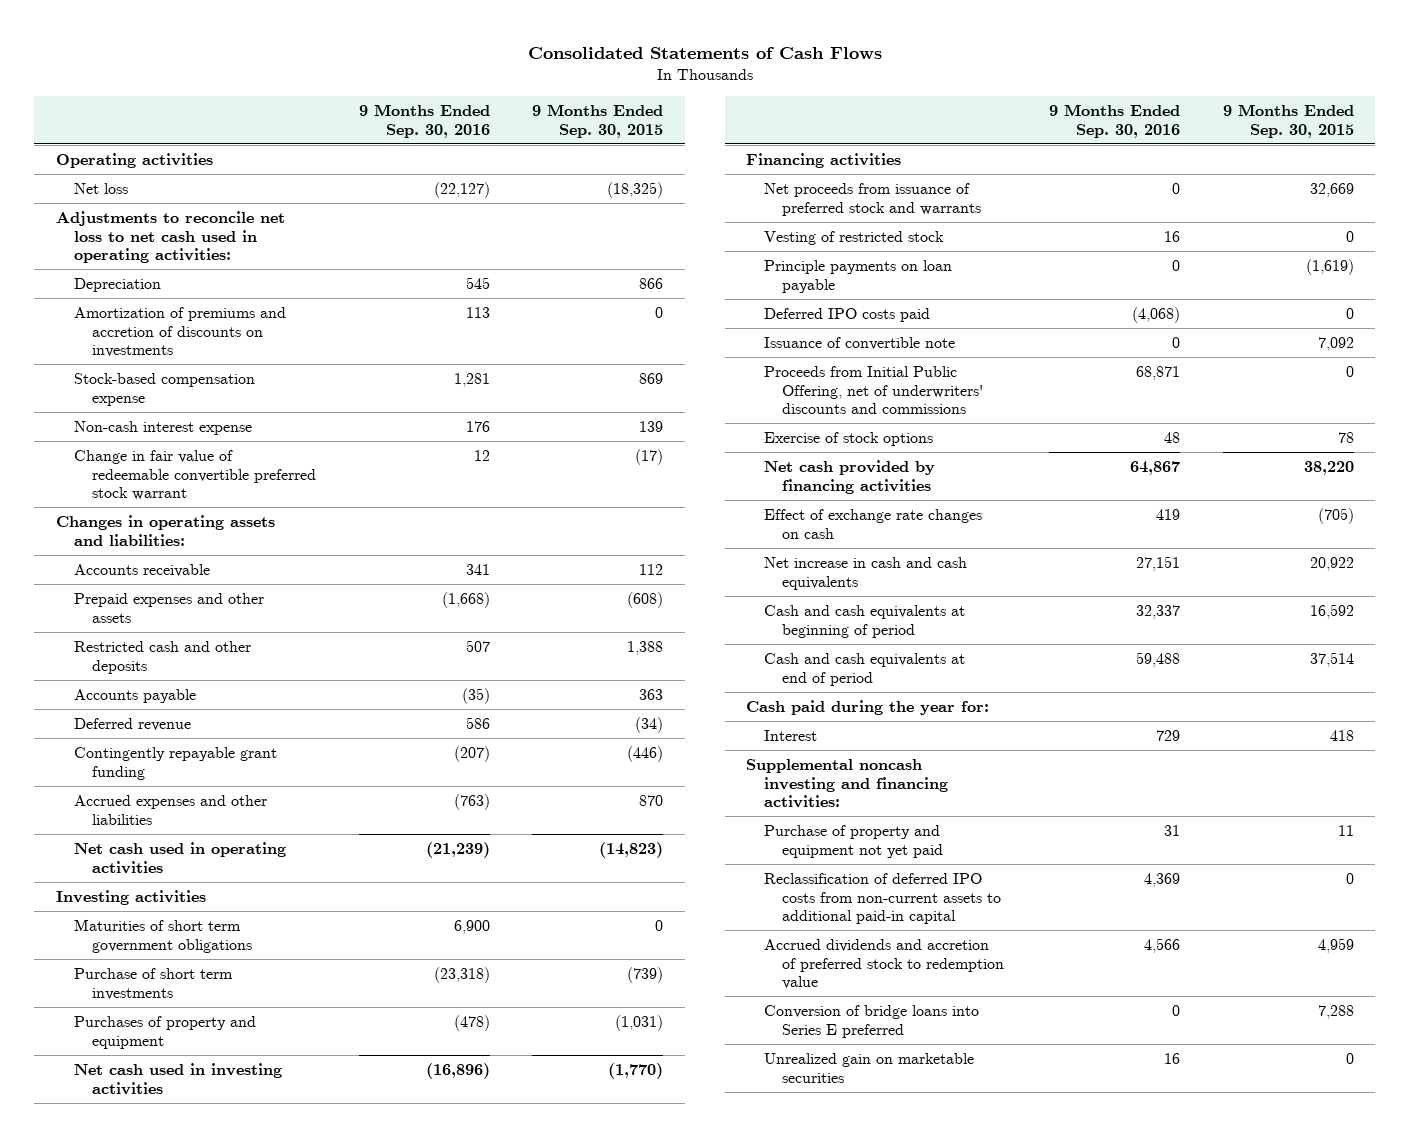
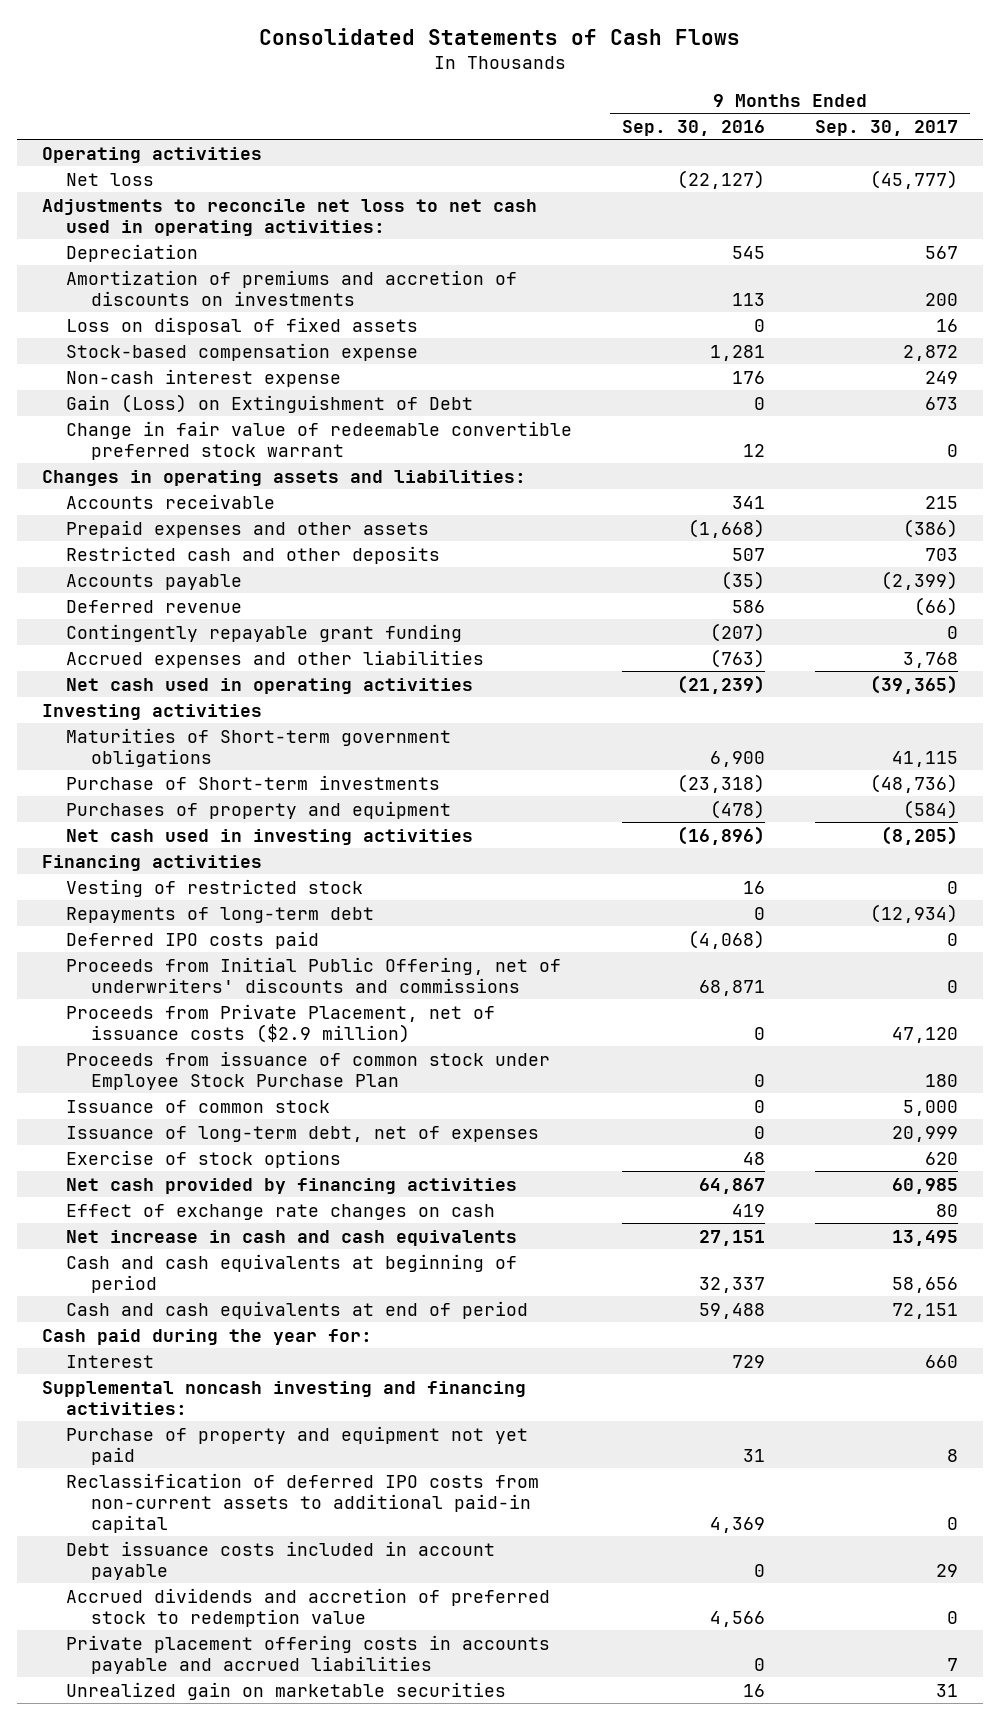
[532,104,664,138] 9 Months Ended Sep. 30, 2015 -> none
none -> [814,119,958,136] Sep. 30, 2017
none -> [66,316,419,335] Loss on disposal of fixed assets
none -> [66,393,474,413] Gain (Loss) on Extinguishment of Debt
[73,919,252,953] Maturities of short term government obligations -> [66,727,452,767] Maturities of Short-term government obligations
[73,968,233,1000] Purchase of short term investments -> [66,774,441,790] Purchase of Short-term investments
[764,183,982,216] Net proceeds from issuance of preferred stock and warrants -> none
[764,260,953,293] Principle payments on loan payable -> [66,906,375,923] Repayments of long-term debt
[764,337,956,351] Issuance of convertible note -> none
none -> [66,1003,496,1043] Proceeds from Private Placement, net of issuance costs ($2.9 million)
none -> [66,1050,551,1090] Proceeds from issuance of common stock under Employee Stock Purchase Plan
none -> [66,1099,331,1113] Issuance of common stock
none -> [66,1125,540,1142] Issuance of long-term debt, net of expenses
none -> [66,1540,496,1580] Debt issuance costs included in account payable
[764,1005,980,1038] Conversion of bridge loans into Series E preferred -> [66,1634,551,1674] Private placement offering costs in accounts payable and accrued liabilities

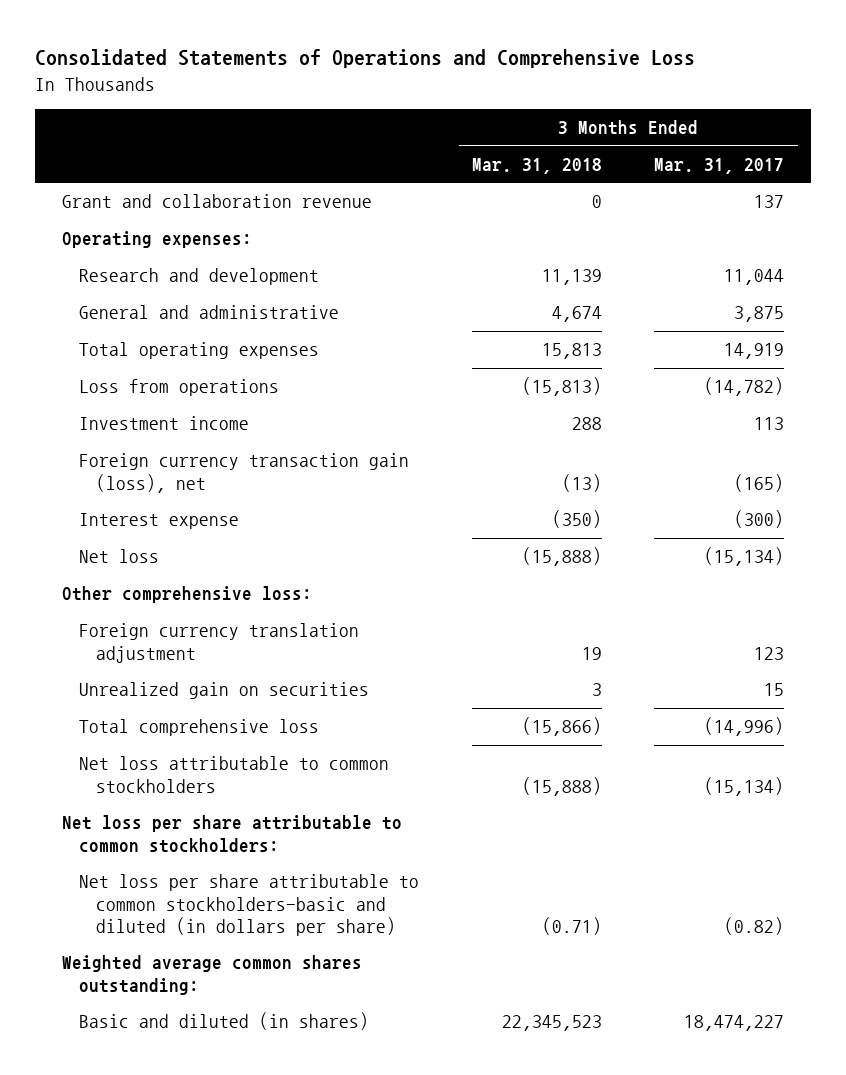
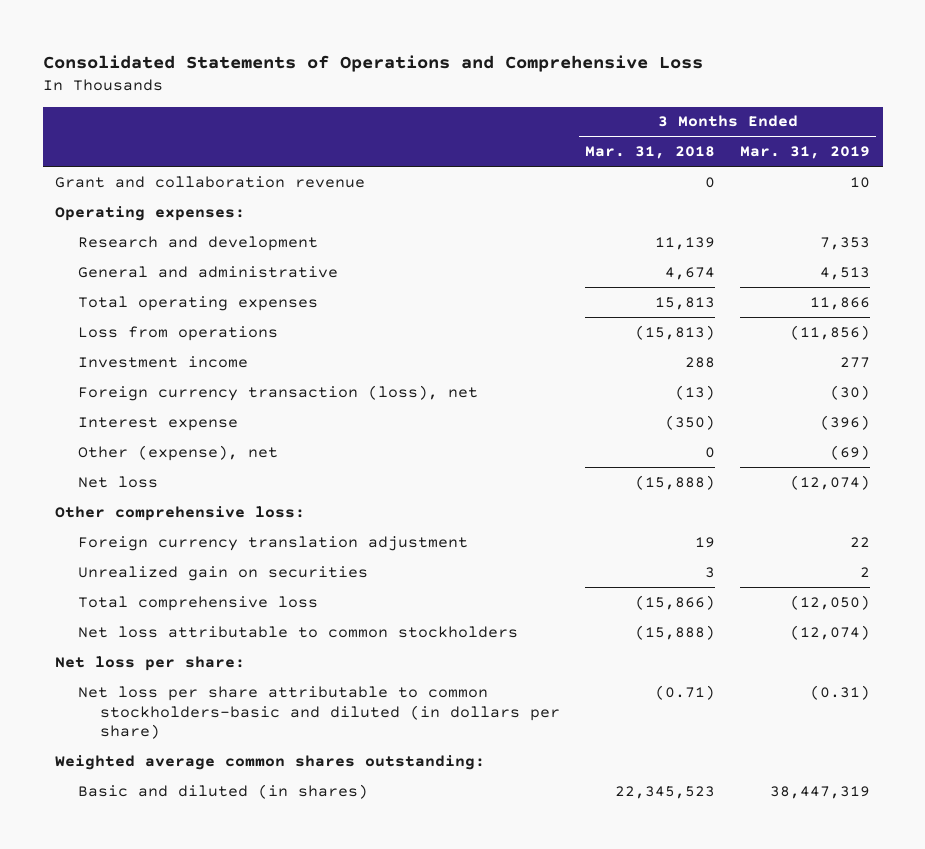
[654,157,785,174] Mar. 31, 2017 -> none
none -> [740,146,871,160] Mar. 31, 2019
[79,453,410,493] Foreign currency transaction gain (loss), net -> [77,384,478,401] Foreign currency transaction (loss), net
none -> [77,444,278,461] Other (expense), net
[61,815,402,853] Net loss per share attributable to common stockholders: -> [55,655,246,671] Net loss per share:

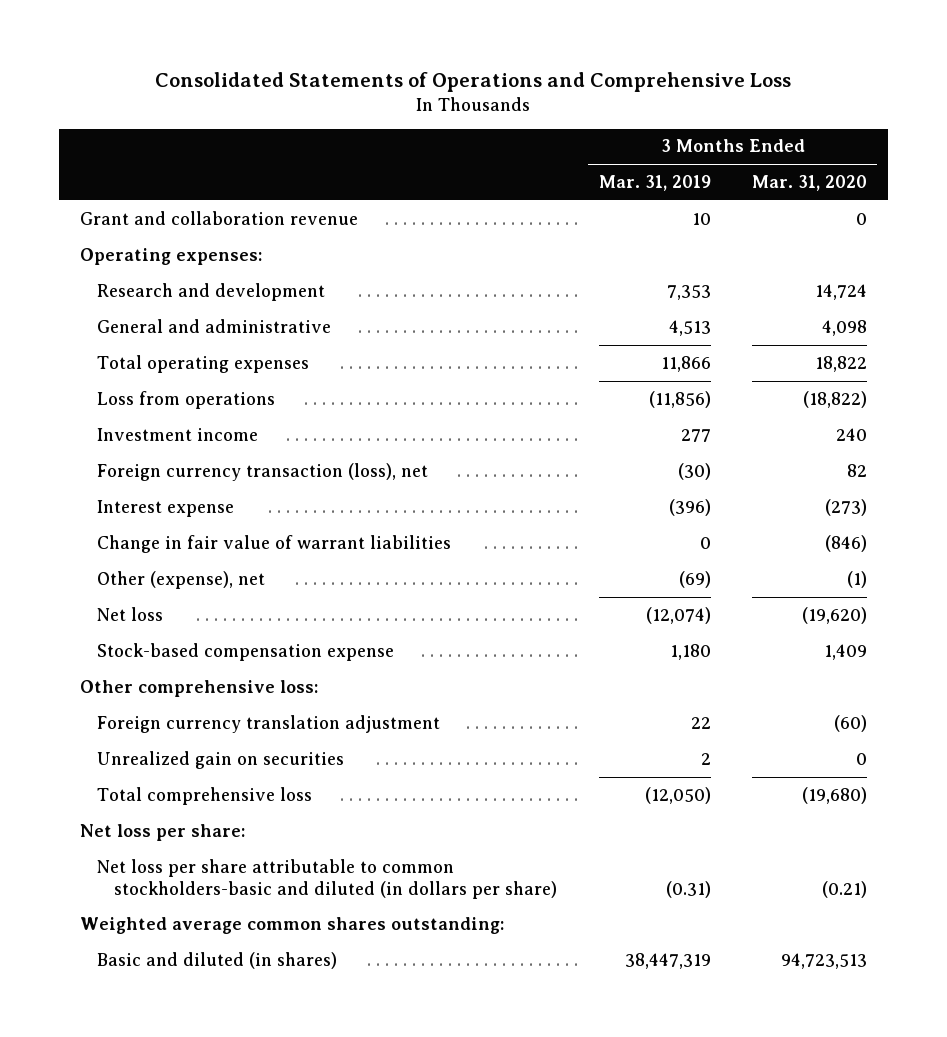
[585,146,716,160] Mar. 31, 2018 -> none
none -> [752,175,868,192] Mar. 31, 2020
none -> [96,534,451,553] Change in fair value of warrant liabilities
none -> [96,642,394,661] Stock-based compensation expense
[77,625,518,638] Net loss attributable to common stockholders -> none

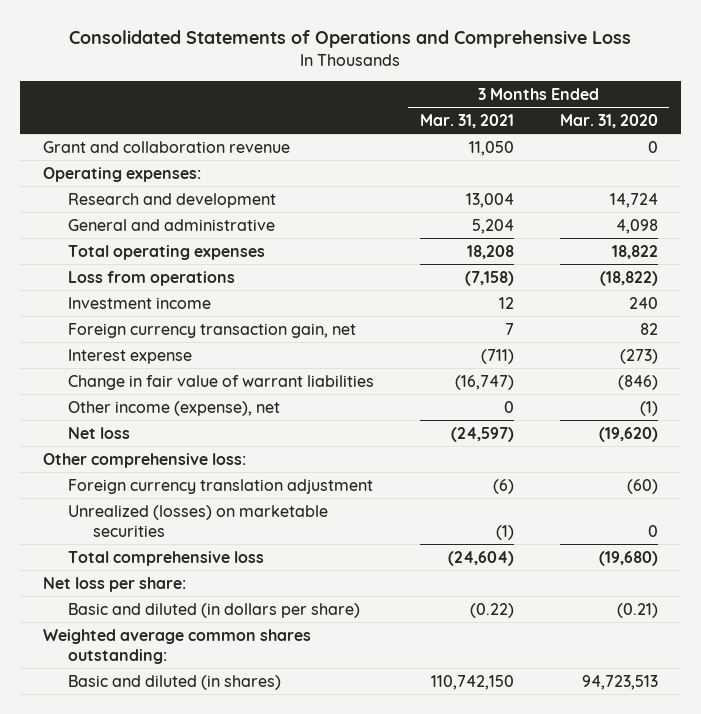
[598,175,711,192] Mar. 31, 2019 -> none
none -> [419,113,514,128] Mar. 31, 2021
[96,462,428,481] Foreign currency transaction (loss), net -> [67,322,356,338] Foreign currency transaction gain, net
[96,570,265,589] Other (expense), net -> [67,400,280,416] Other income (expense), net
[96,642,394,661] Stock-based compensation expense -> none
[96,750,344,769] Unrealized gain on securities -> [67,504,328,537] Unrealized (losses) on marketable securities
[96,858,558,899] Net loss per share attributable to common stockholders-basic and diluted (in dollars per share) -> [67,602,360,618] Basic and diluted (in dollars per share)

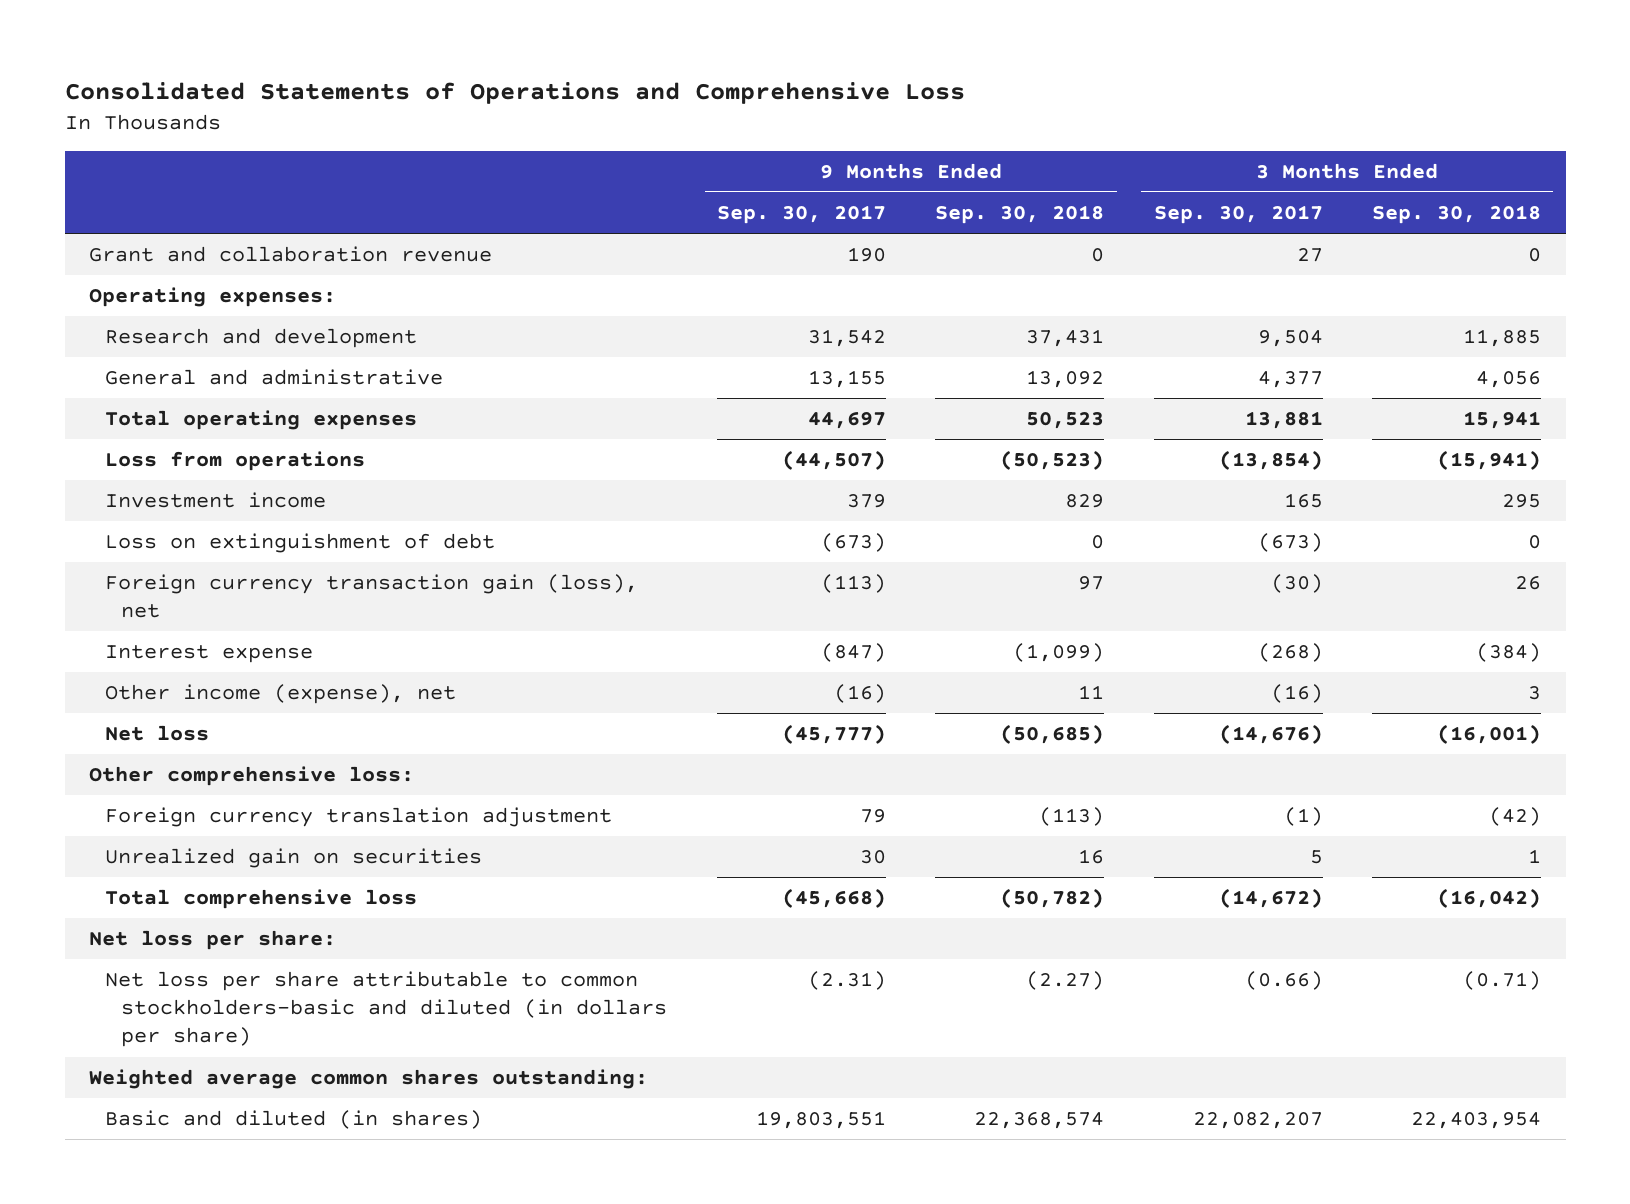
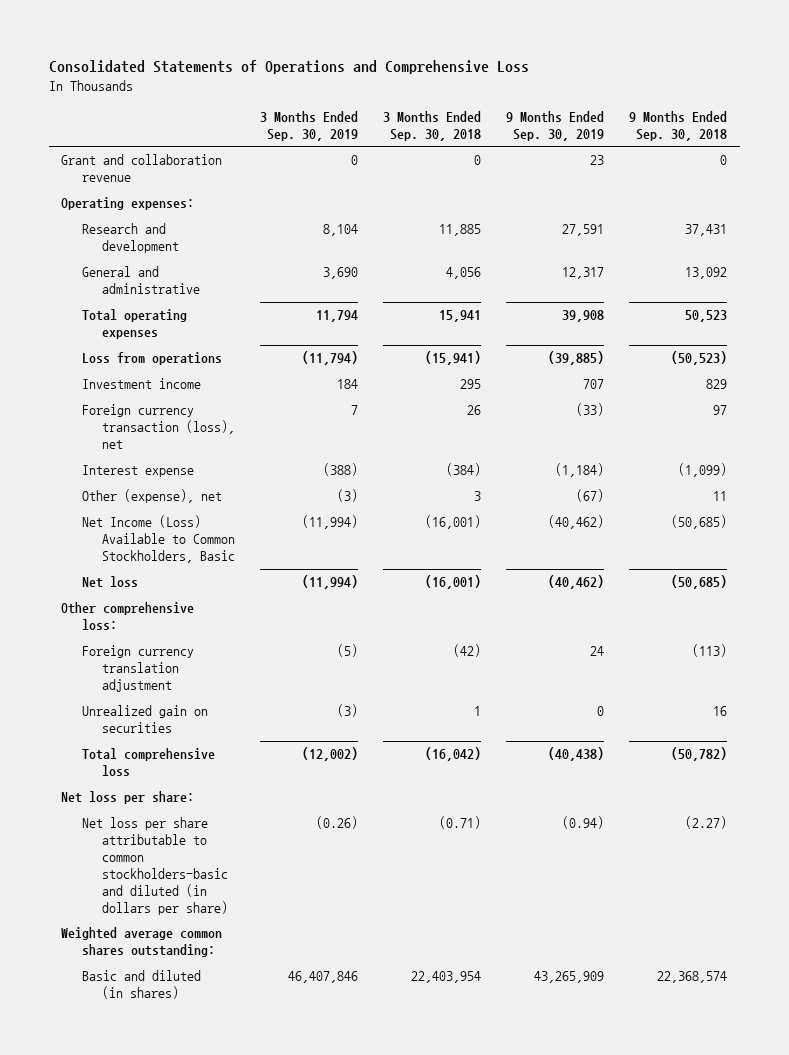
[716,205,886,225] Sep. 30, 2017 -> none
[1153,205,1323,225] Sep. 30, 2017 -> none
none -> [259,111,358,141] 3 Months Ended Sep. 30, 2019
none -> [506,111,605,141] 9 Months Ended Sep. 30, 2019
[105,533,496,554] Loss on extinguishment of debt -> none
[105,574,639,619] Foreign currency transaction gain (loss), net -> [81,404,235,450] Foreign currency transaction (loss), net
[105,684,457,705] Other income (expense), net -> [81,489,222,504] Other (expense), net
none -> [81,515,235,564] Net Income (Loss) Available to Common Stockholders, Basic

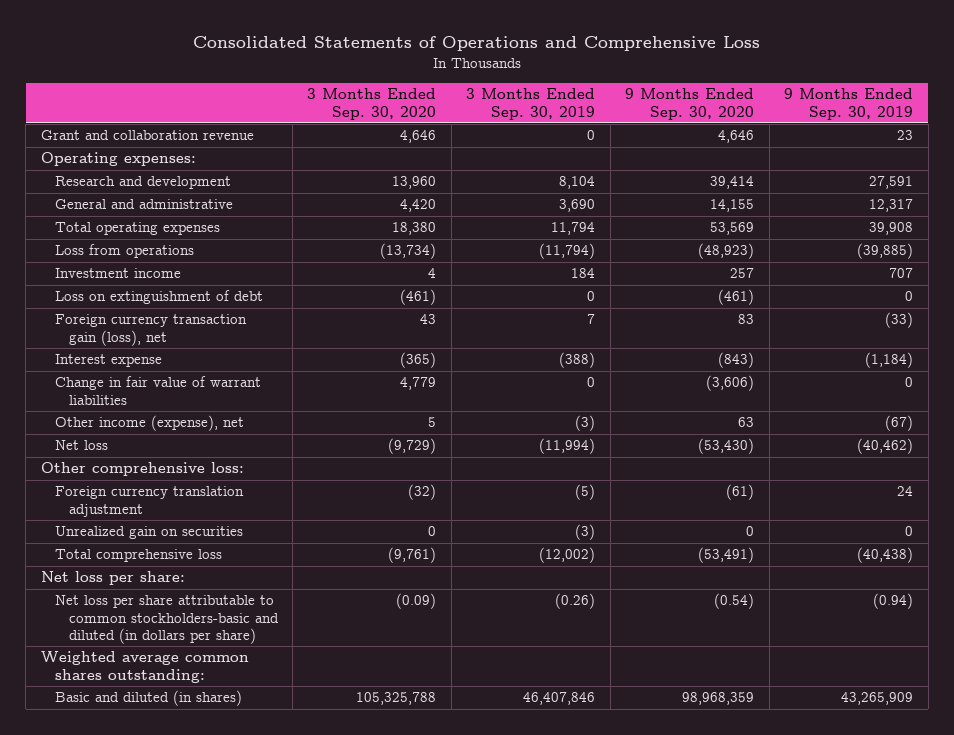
[383,111,482,141] 3 Months Ended Sep. 30, 2018 -> none
[629,111,728,141] 9 Months Ended Sep. 30, 2018 -> none
none -> [307,88,437,120] 3 Months Ended Sep. 30, 2020
none -> [625,88,755,120] 9 Months Ended Sep. 30, 2020
none -> [54,290,263,305] Loss on extinguishment of debt
[81,404,235,450] Foreign currency transaction (loss), net -> [54,314,247,346] Foreign currency transaction gain (loss), net
[81,515,235,564] Net Income (Loss) Available to Common Stockholders, Basic -> none
none -> [54,376,261,405] Change in fair value of warrant liabilities
[81,489,222,504] Other (expense), net -> [54,415,244,432] Other income (expense), net

